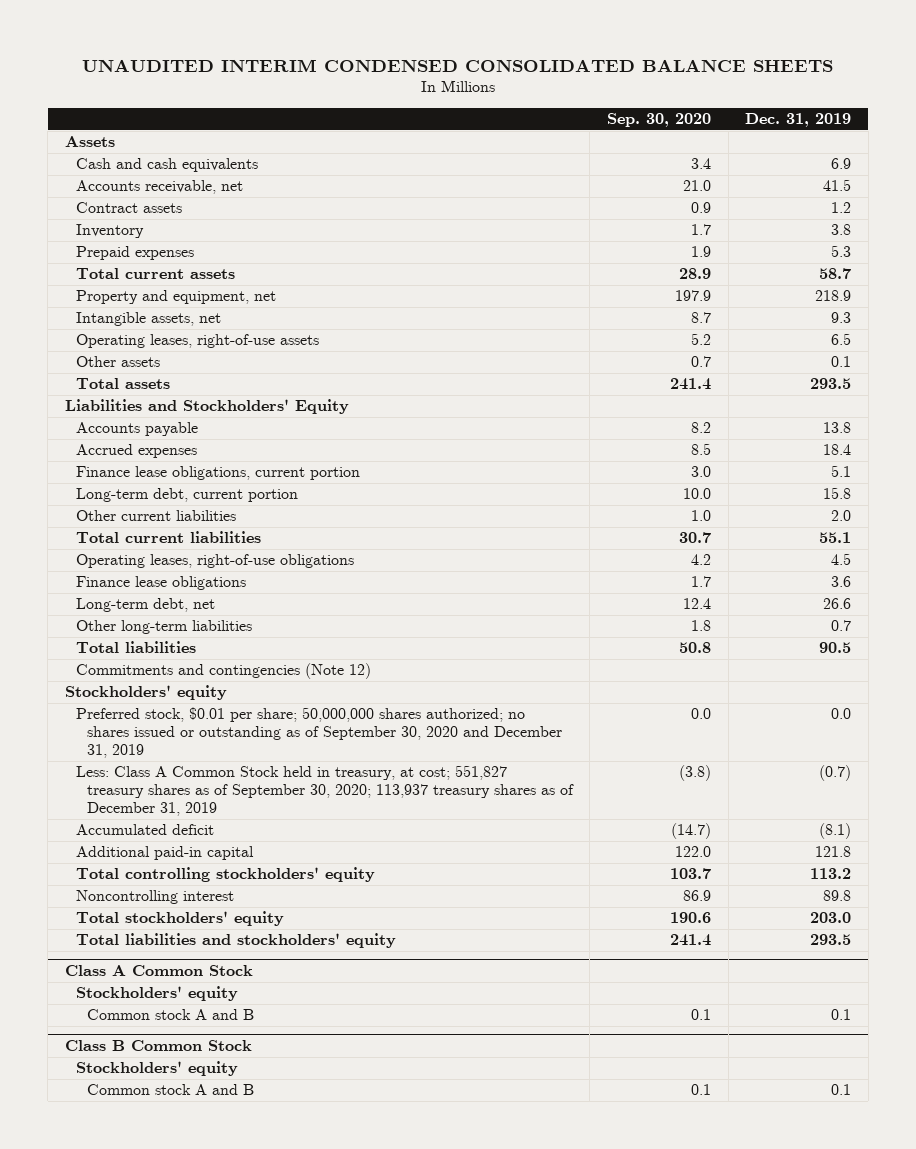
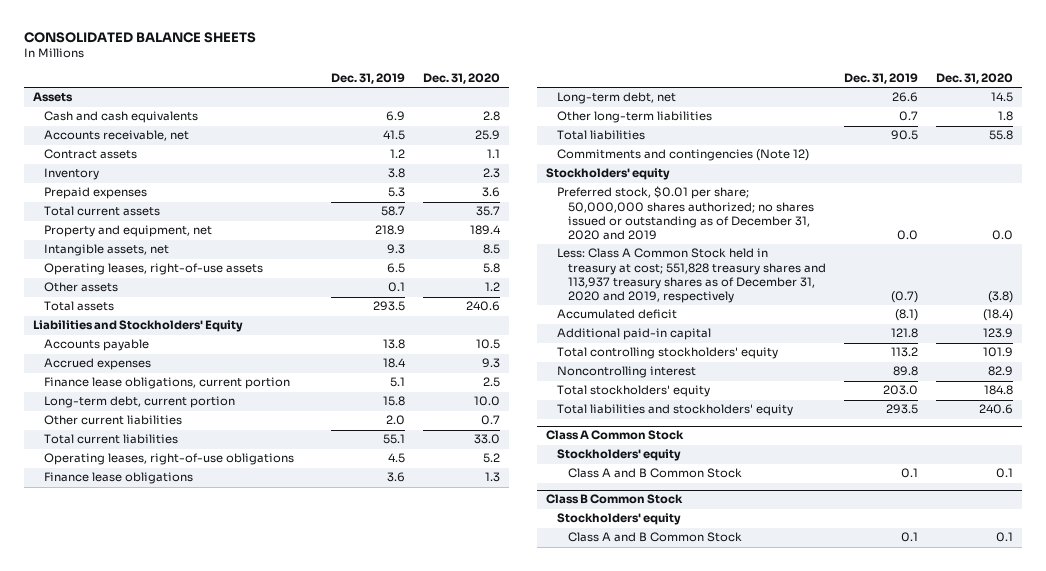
[82,58,834,72] UNAUDITED INTERIM CONDENSED CONSOLIDATED BALANCE SHEETS -> [24,31,257,43] CONSOLIDATED BALANCE SHEETS
[606,113,711,128] Sep. 30, 2020 -> none
none -> [422,73,500,85] Dec. 31, 2020
[75,707,562,759] Preferred stock, $0.01 per share; 50,000,000 shares authorized; no shares issued or outstanding as of September 30, 2020 and December 31, 2019 -> [556,186,814,240] Preferred stock, $0.01 per share; 50,000,000 shares authorized; no shares issued or outstanding as of December 31, 2020 and 2019
[75,765,574,817] Less: Class A Common Stock held in treasury, at cost; 551,827 treasury shares as of September 30, 2020; 113,937 treasury shares as of December 31, 2019 -> [556,248,826,303] Less: Class A Common Stock held in treasury at cost; 551,828 treasury shares and 113,937 treasury shares as of December 31, 2020 and 2019, respectively
[86,1009,254,1021] Common stock A and B -> [567,468,742,479] Class A and B Common Stock
[86,1084,254,1096] Common stock A and B -> [567,532,742,543] Class A and B Common Stock

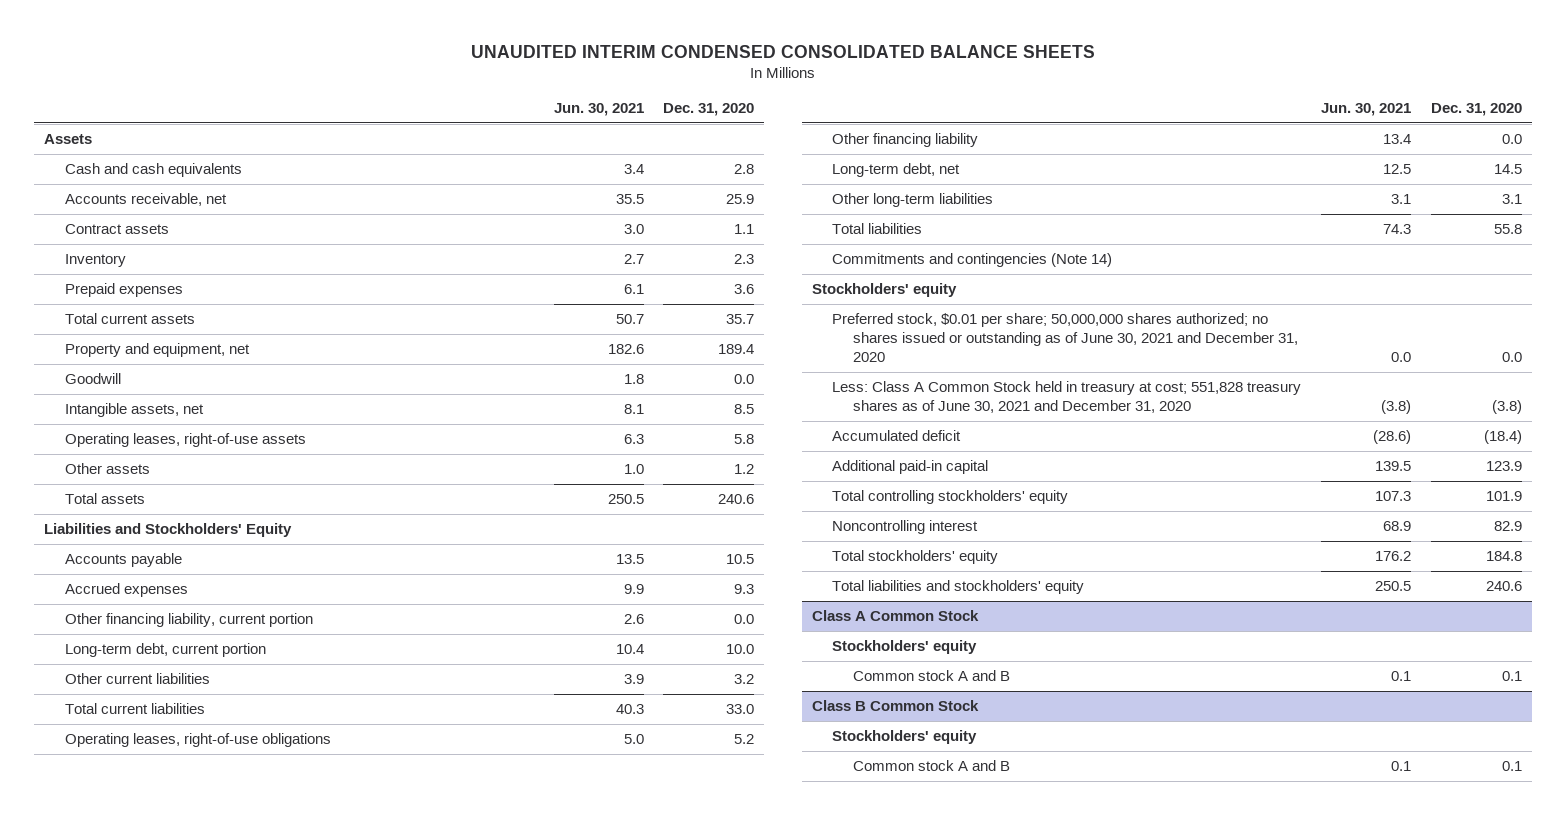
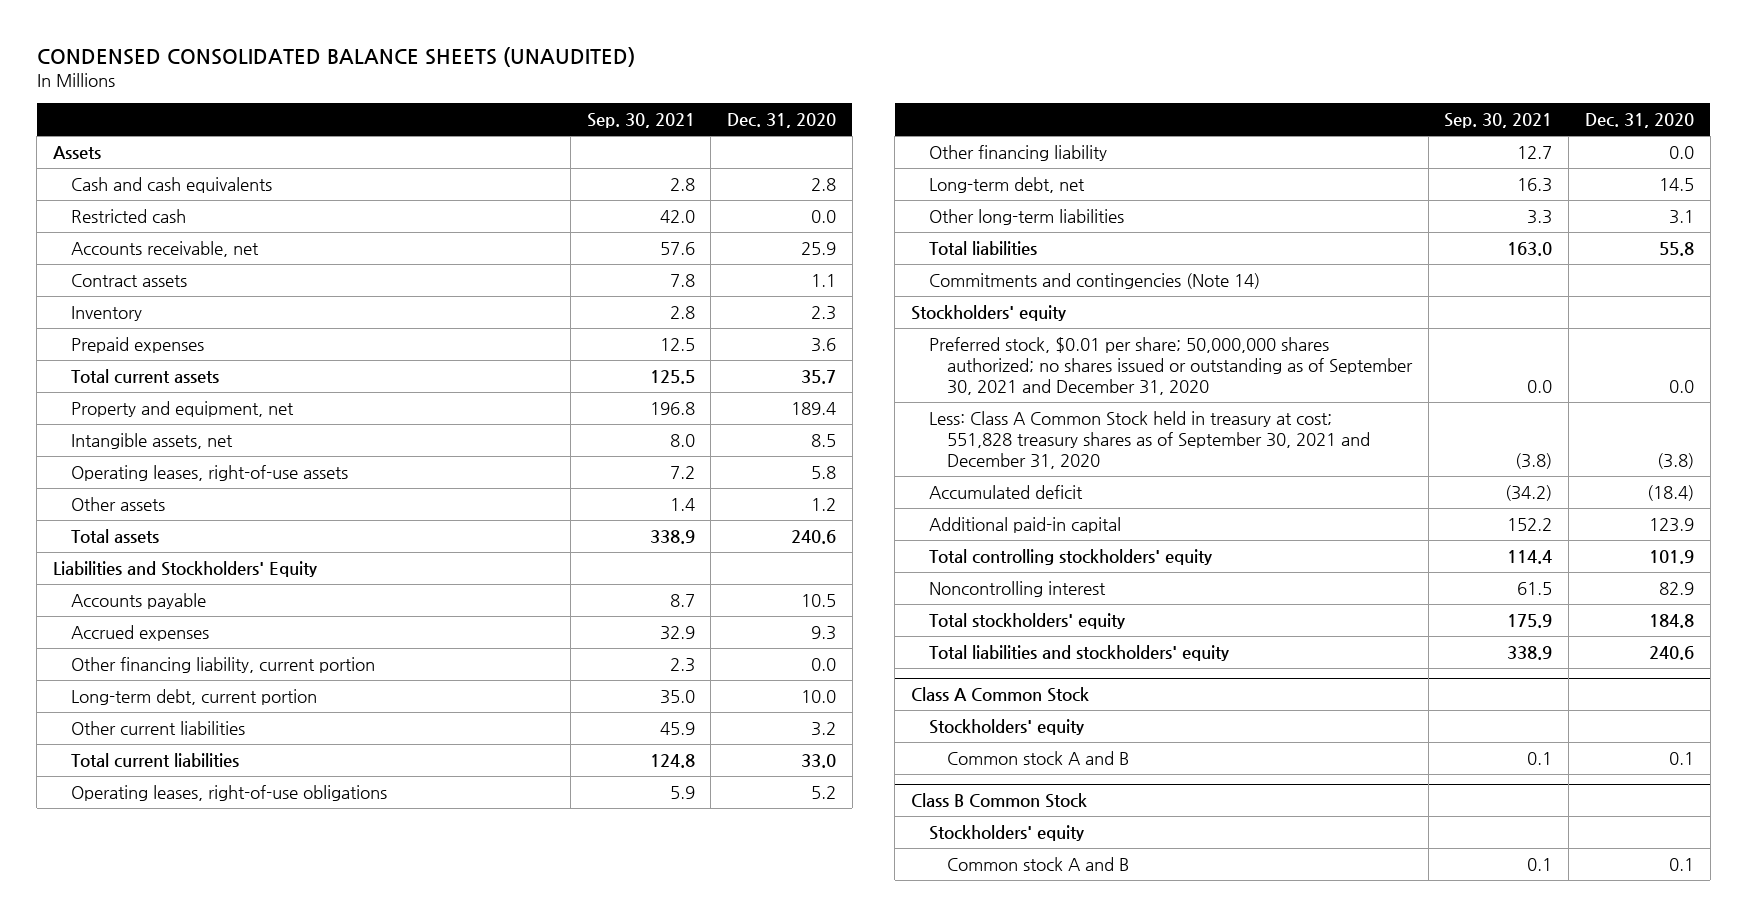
[471,44,1096,58] UNAUDITED INTERIM CONDENSED CONSOLIDATED BALANCE SHEETS -> [36,47,635,68] CONDENSED CONSOLIDATED BALANCE SHEETS (UNAUDITED)
[553,103,644,117] Jun. 30, 2021 -> none
none -> [586,113,695,129] Sep. 30, 2021
none -> [71,208,187,223] Restricted cash
[64,373,121,385] Goodwill -> none
[832,313,1298,362] Preferred stock, $0.01 per share; 50,000,000 shares authorized; no shares issued or outstanding as of June 30, 2021 and December 31, 2020 -> [928,336,1413,396] Preferred stock, $0.01 per share; 50,000,000 shares authorized; no shares issued or outstanding as of September 30, 2021 and December 31, 2020
[832,381,1302,414] Less: Class A Common Stock held in treasury at cost; 551,828 treasury shares as of June 30, 2021 and December 31, 2020 -> [928,410,1370,470] Less: Class A Common Stock held in treasury at cost; 551,828 treasury shares as of September 30, 2021 and December 31, 2020

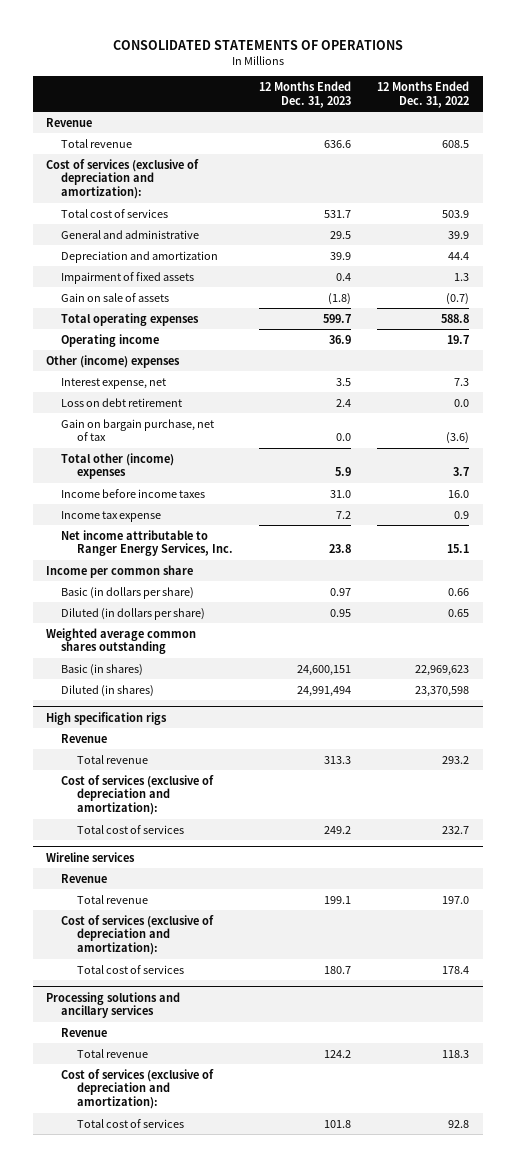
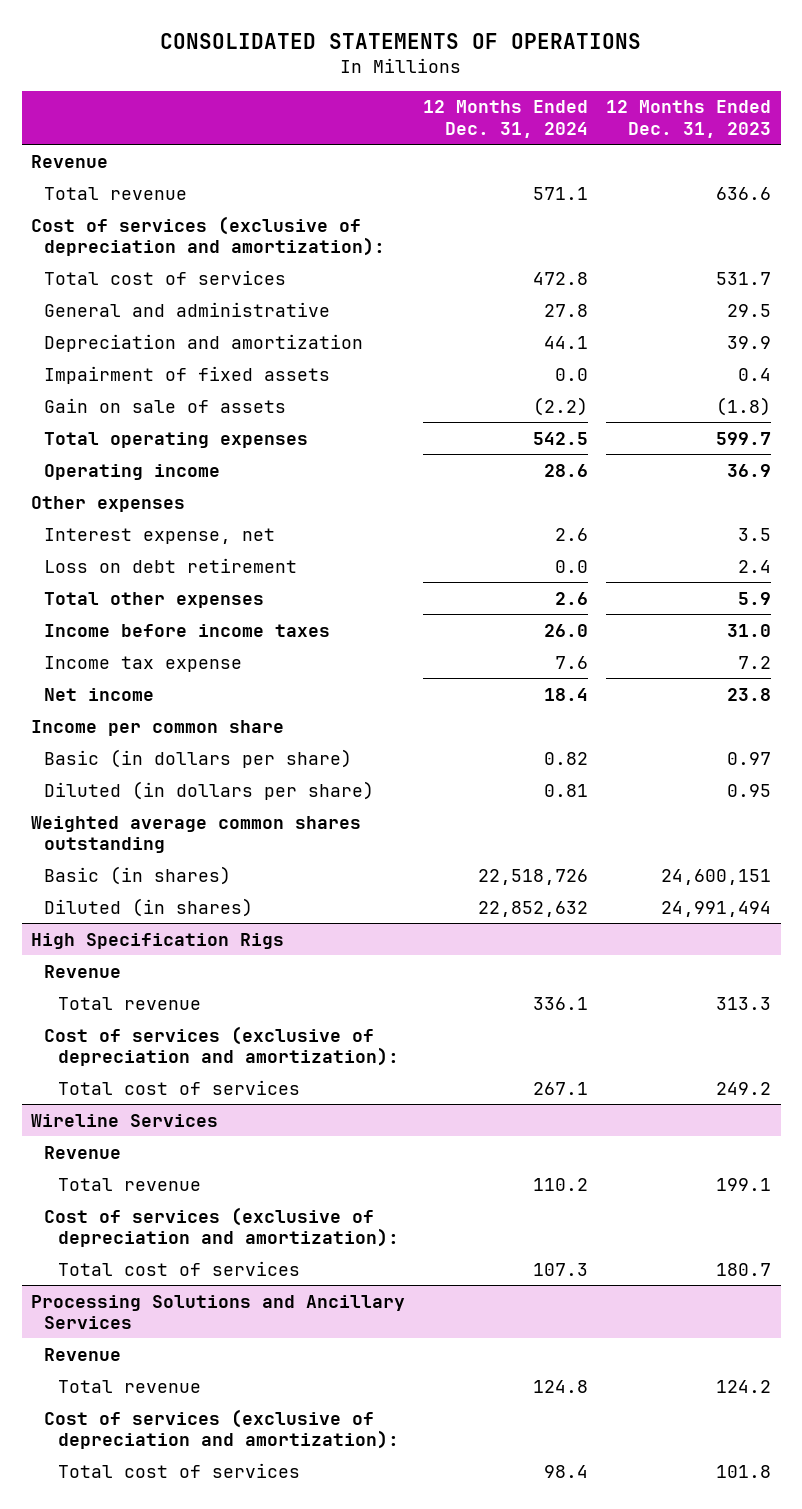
[377,80,470,108] 12 Months Ended Dec. 31, 2022 -> none
none -> [423,100,589,138] 12 Months Ended Dec. 31, 2024
[46,354,181,368] Other (income) expenses -> [30,495,185,512] Other expenses
[61,418,215,442] Gain on bargain purchase, net of tax -> none
[61,452,175,480] Total other (income) expenses -> [44,591,265,608] Total other expenses
[61,529,233,557] Net income attributable to Ranger Energy Services, Inc. -> [44,687,155,701] Net income
[46,711,168,725] High specification rigs -> [30,932,284,949] High Specification Rigs
[46,851,136,862] Wireline services -> [30,1113,218,1127] Wireline Services
[46,991,181,1019] Processing solutions and ancillary services -> [30,1294,405,1329] Processing Solutions and Ancillary Services

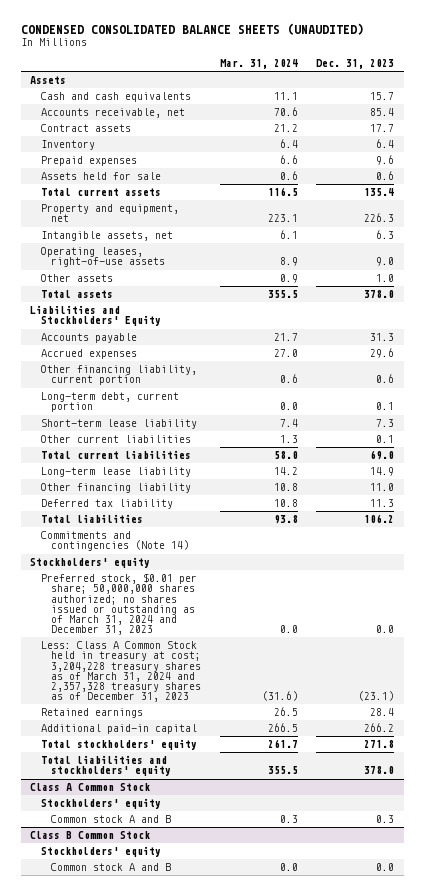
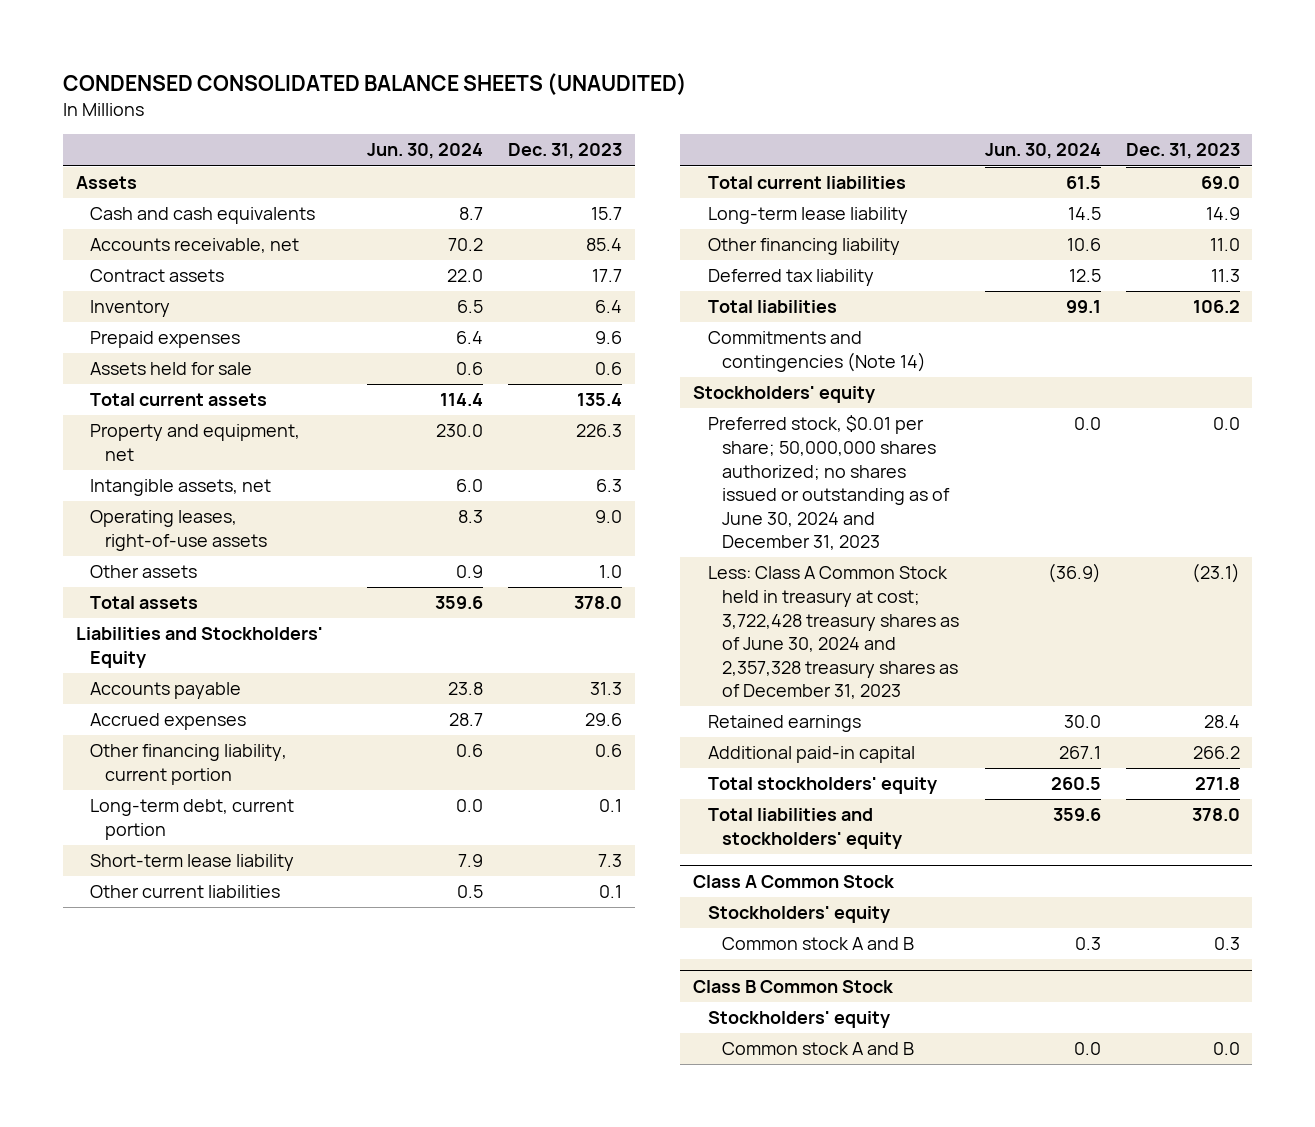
[219,58,298,69] Mar. 31, 2024 -> none
none -> [366,143,483,160] Jun. 30, 2024
[40,573,197,636] Preferred stock, $0.01 per share; 50,000,000 shares authorized; no shares issued or outstanding as of March 31, 2024 and December 31, 2023 -> [707,415,951,551] Preferred stock, $0.01 per share; 50,000,000 shares authorized; no shares issued or outstanding as of June 30, 2024 and December 31, 2023
[40,641,202,703] Less: Class A Common Stock held in treasury at cost; 3,204,228 treasury shares as of March 31, 2024 and 2,357,328 treasury shares as of December 31, 2023 -> [707,566,960,700] Less: Class A Common Stock held in treasury at cost; 3,722,428 treasury shares as of June 30, 2024 and 2,357,328 treasury shares as of December 31, 2023

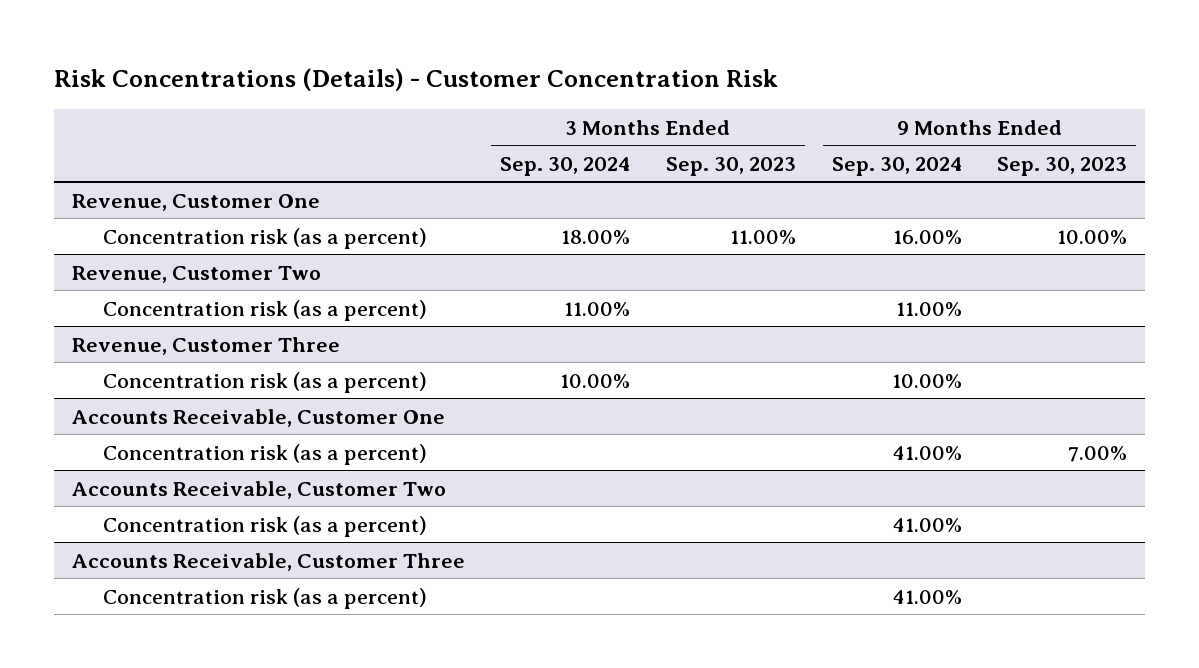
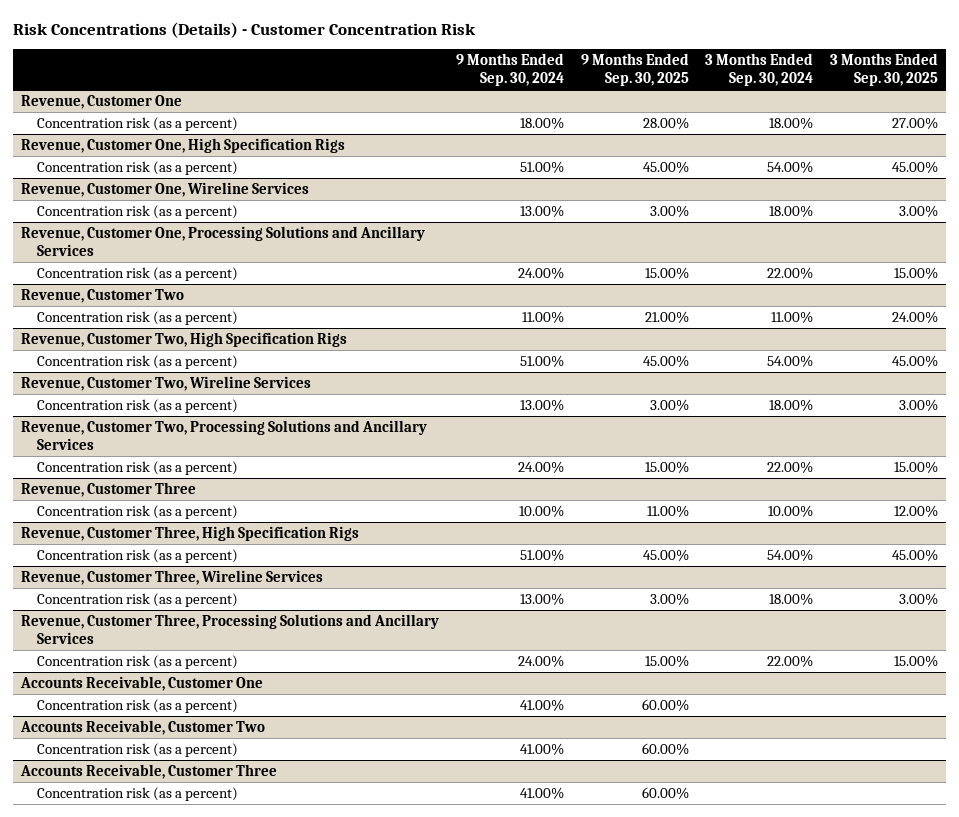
[666,156,797,176] Sep. 30, 2023 -> none
[997,156,1128,176] Sep. 30, 2023 -> none
none -> [580,53,689,87] 9 Months Ended Sep. 30, 2025
none -> [830,53,939,87] 3 Months Ended Sep. 30, 2025
[892,229,962,244] 16.00% -> [520,116,565,129] 18.00%
none -> [21,137,346,153] Revenue, Customer One, High Specification Rigs
none -> [37,160,239,175] Concentration risk (as a percent)
none -> [21,181,310,197] Revenue, Customer One, Wireline Services
none -> [37,204,239,219] Concentration risk (as a percent)
none -> [21,225,426,256] Revenue, Customer One, Processing Solutions and Ancillary Services
none -> [37,266,239,281] Concentration risk (as a percent)
none -> [21,331,348,347] Revenue, Customer Two, High Specification Rigs
none -> [37,354,239,369] Concentration risk (as a percent)
none -> [21,375,312,391] Revenue, Customer Two, Wireline Services
none -> [37,398,239,413] Concentration risk (as a percent)
none -> [21,419,428,450] Revenue, Customer Two, Processing Solutions and Ancillary Services
none -> [37,460,239,475] Concentration risk (as a percent)
none -> [21,525,360,541] Revenue, Customer Three, High Specification Rigs
none -> [37,548,239,563] Concentration risk (as a percent)
none -> [21,569,324,585] Revenue, Customer Three, Wireline Services
none -> [37,592,239,607] Concentration risk (as a percent)
none -> [21,613,440,644] Revenue, Customer Three, Processing Solutions and Ancillary Services
none -> [37,654,239,669] Concentration risk (as a percent)

